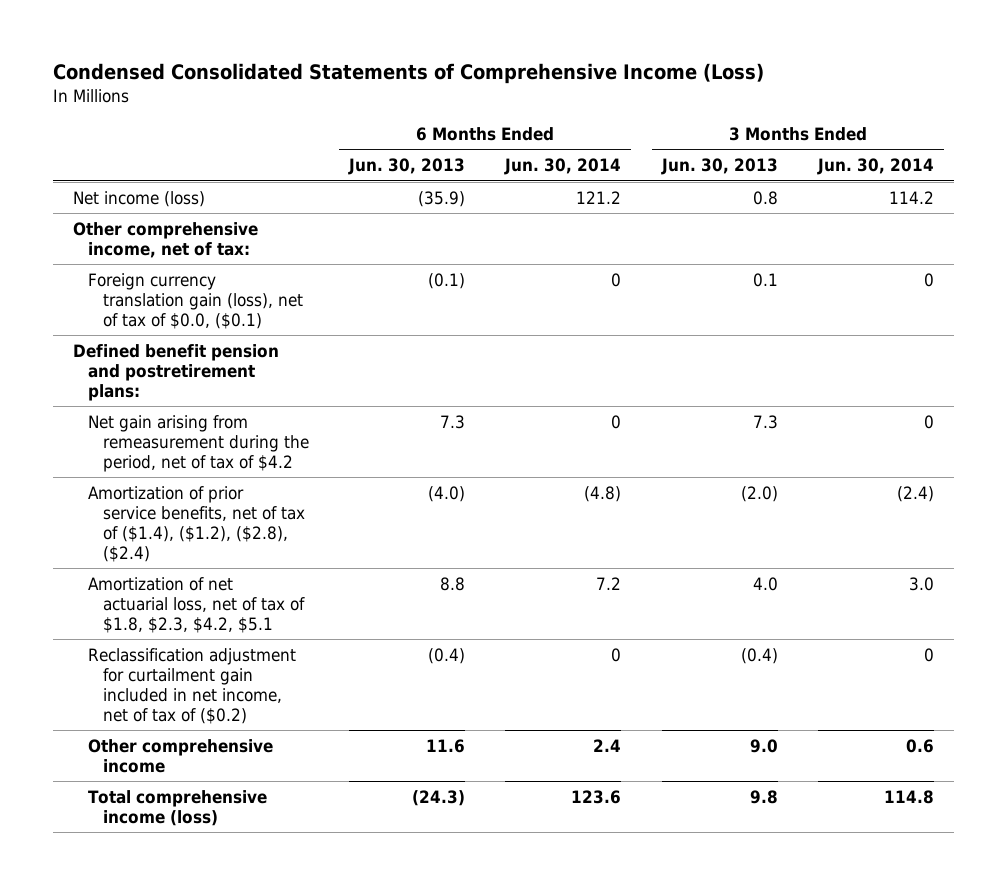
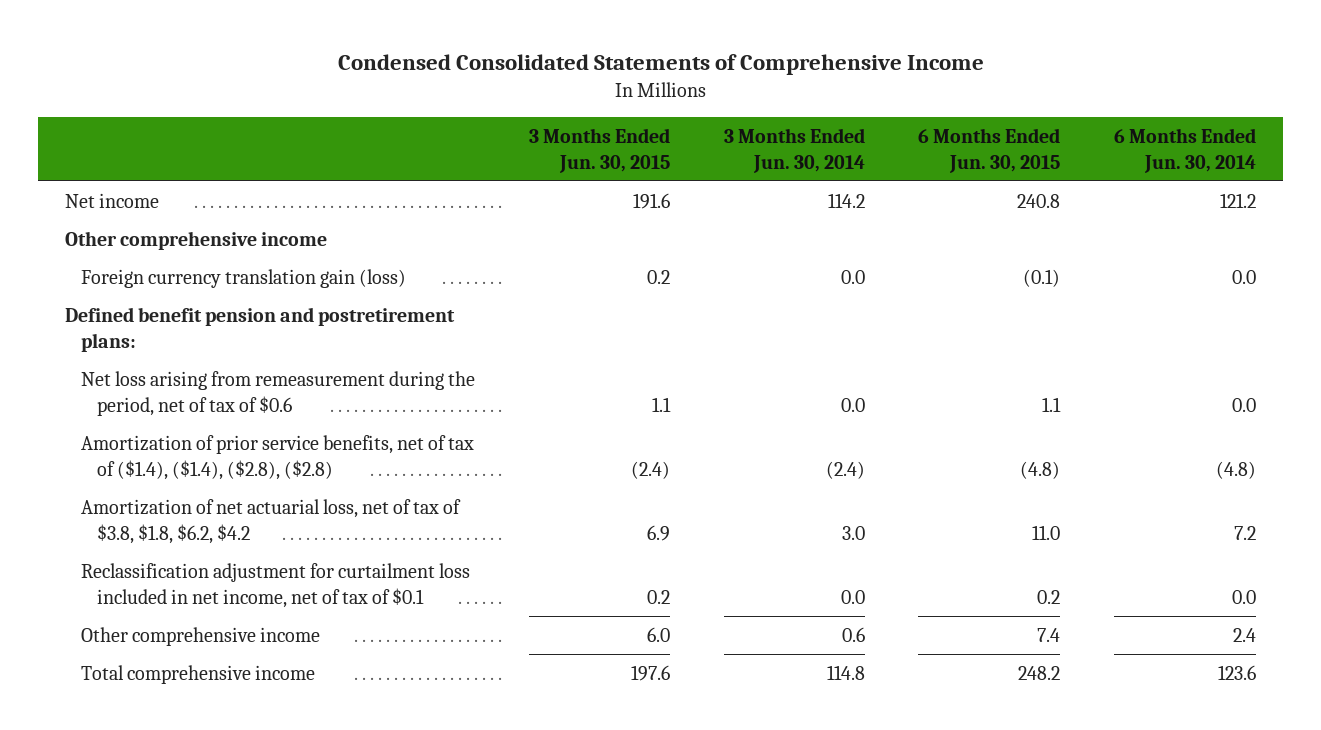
[53,63,765,85] Condensed Consolidated Statements of Comprehensive Income (Loss) -> [337,53,984,75] Condensed Consolidated Statements of Comprehensive Income
[348,158,466,176] Jun. 30, 2013 -> none
[660,158,778,176] Jun. 30, 2013 -> none
none -> [529,127,671,173] 3 Months Ended Jun. 30, 2015
none -> [918,127,1061,173] 6 Months Ended Jun. 30, 2015
[73,190,206,207] Net income (loss) -> [65,192,160,208] Net income
[73,221,259,258] Other comprehensive income, net of tax: -> [65,230,328,250] Other comprehensive income
[88,272,303,329] Foreign currency translation gain (loss), net of tax of $0.0, ($0.1) -> [81,268,407,288] Foreign currency translation gain (loss)
[611,272,622,287] 0 -> [1232,269,1257,284] 0.0
[923,272,934,287] 0 -> [840,269,865,284] 0.0
[88,414,309,472] Net gain arising from remeasurement during the period, net of tax of $4.2 -> [81,370,476,416] Net loss arising from remeasurement during the period, net of tax of $0.6
[611,414,622,429] 0 -> [1232,397,1257,412] 0.0
[923,414,934,429] 0 -> [840,397,865,412] 0.0
[88,485,305,563] Amortization of prior service benefits, net of tax of ($1.4), ($1.2), ($2.8), ($2.4) -> [81,434,475,480] Amortization of prior service benefits, net of tax of ($1.4), ($1.4), ($2.8), ($2.8)
[88,576,305,633] Amortization of net actuarial loss, net of tax of $1.8, $2.3, $4.2, $5.1 -> [81,498,462,544] Amortization of net actuarial loss, net of tax of $3.8, $1.8, $6.2, $4.2
[88,647,297,725] Reclassification adjustment for curtailment gain included in net income, net of tax of ($0.2) -> [81,562,471,608] Reclassification adjustment for curtailment loss included in net income, net of tax of $0.1
[611,647,622,662] 0 -> [1232,589,1257,604] 0.0
[923,647,934,662] 0 -> [840,589,865,604] 0.0
[88,789,268,826] Total comprehensive income (loss) -> [81,664,316,684] Total comprehensive income

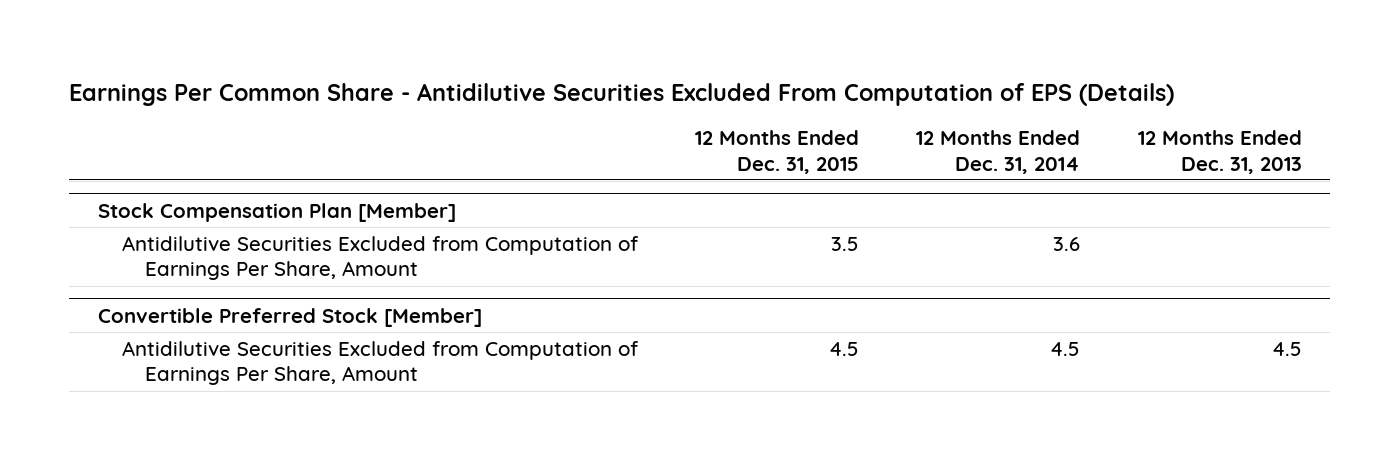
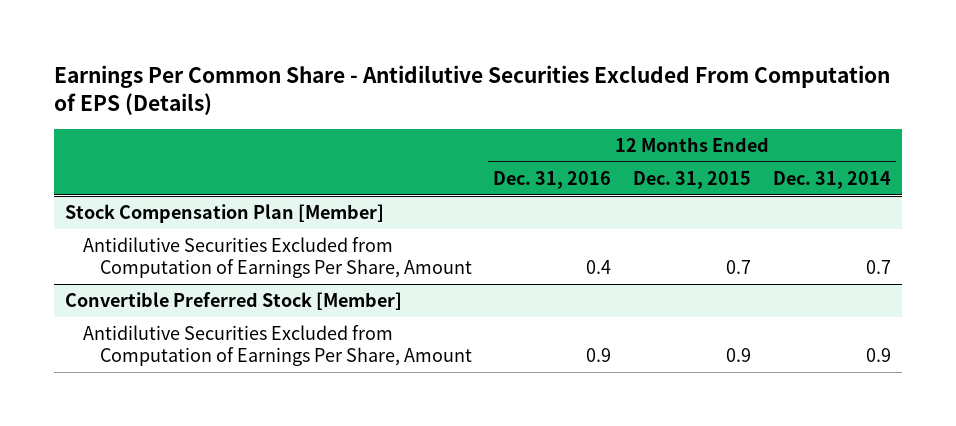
[1137,129,1302,174] 12 Months Ended Dec. 31, 2013 -> none
none -> [493,170,612,189] Dec. 31, 2016
[830,236,859,251] 3.5 -> [726,260,752,275] 0.7
[1053,236,1081,251] 3.6 -> [865,260,891,275] 0.7
[828,341,859,356] 4.5 -> [726,348,752,363] 0.9
[1050,341,1081,356] 4.5 -> [865,348,891,363] 0.9

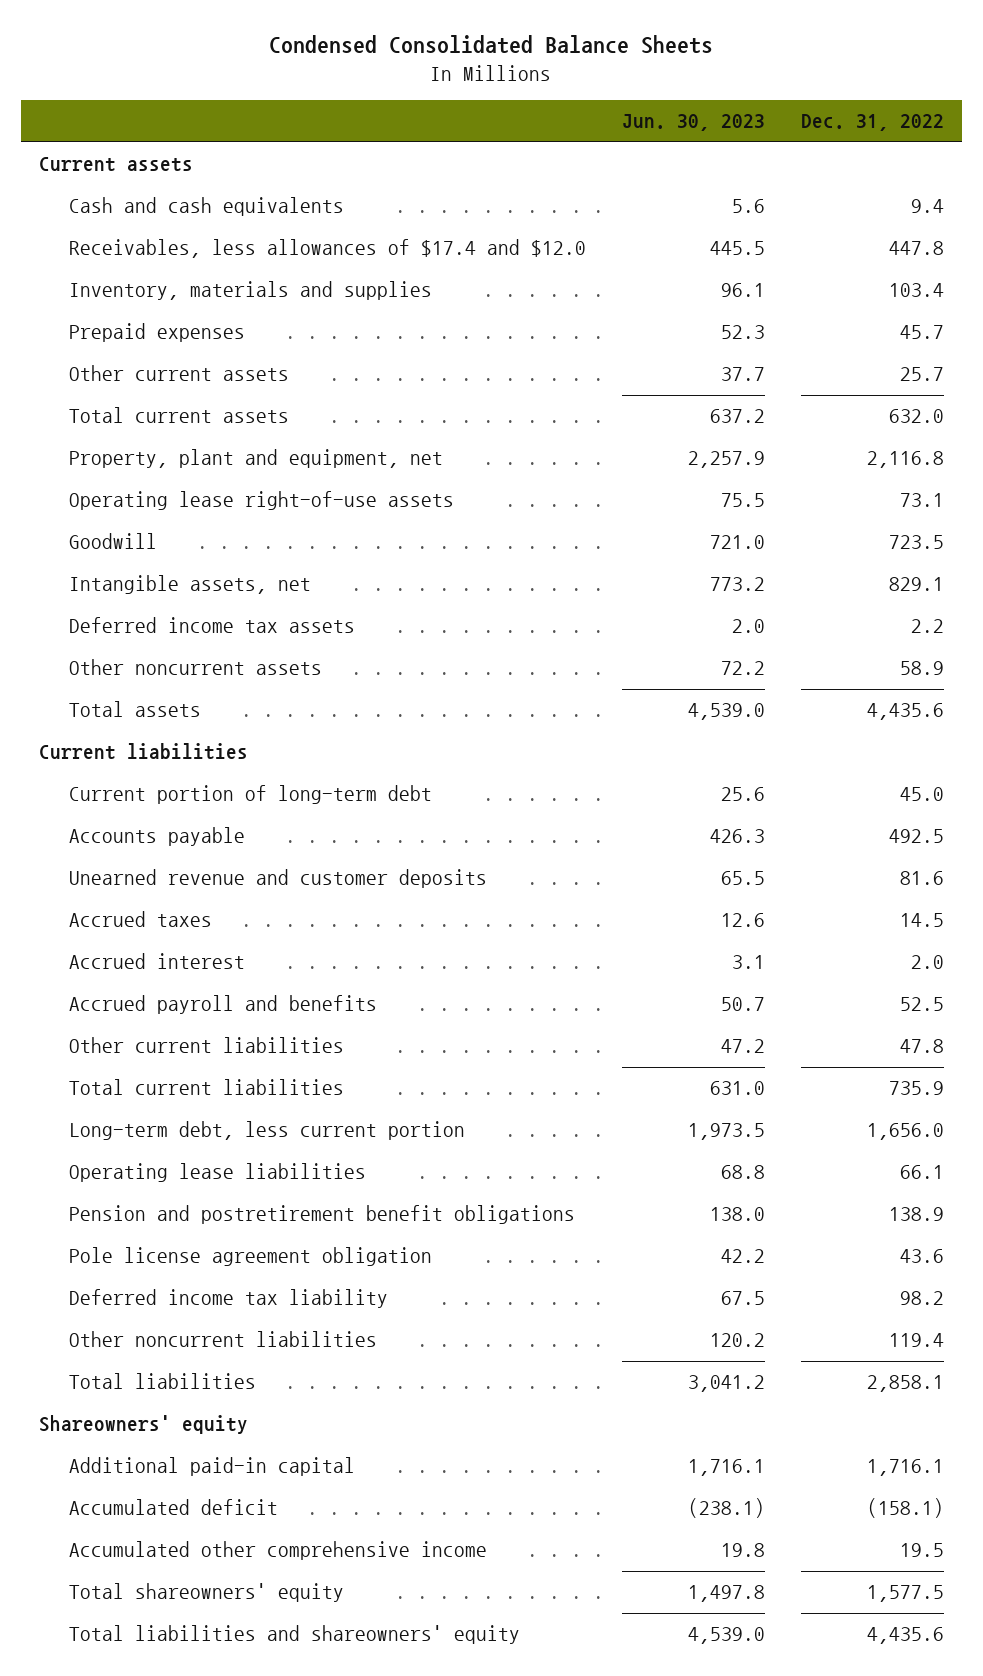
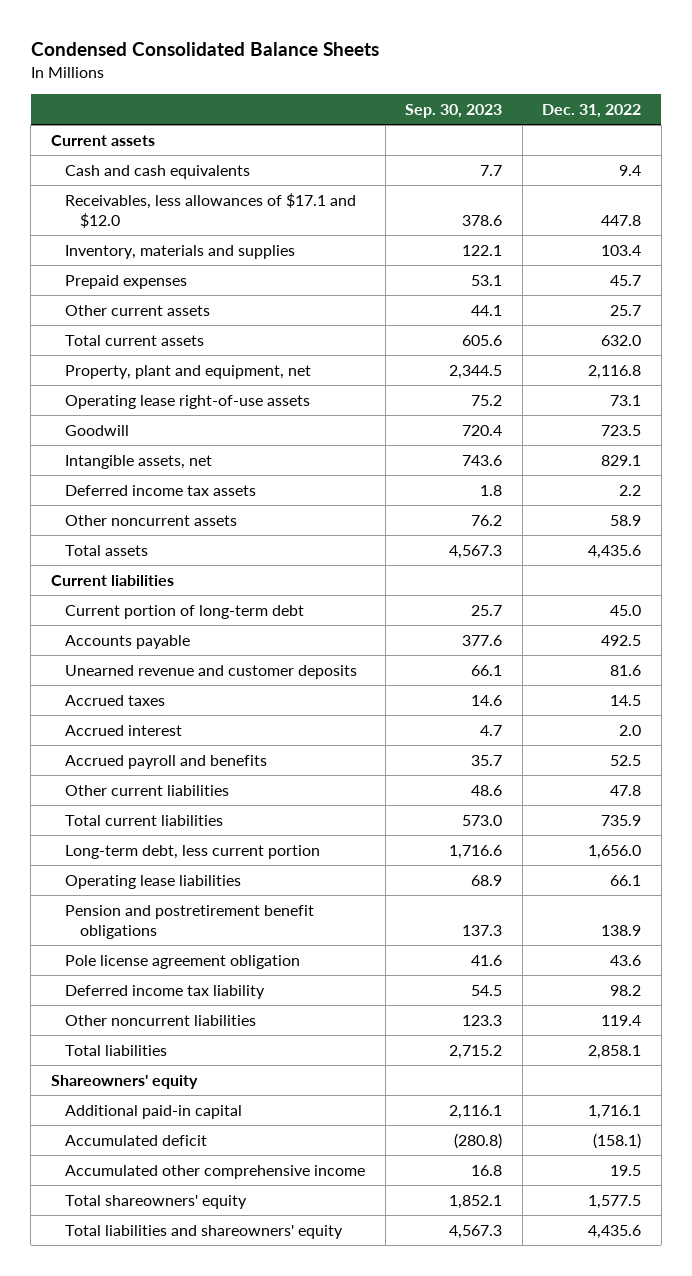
[621,114,765,132] Jun. 30, 2023 -> none
none -> [405,104,503,119] Sep. 30, 2023
[68,239,586,259] Receivables, less allowances of $17.4 and $12.0 -> [65,192,357,229] Receivables, less allowances of $17.1 and $12.0

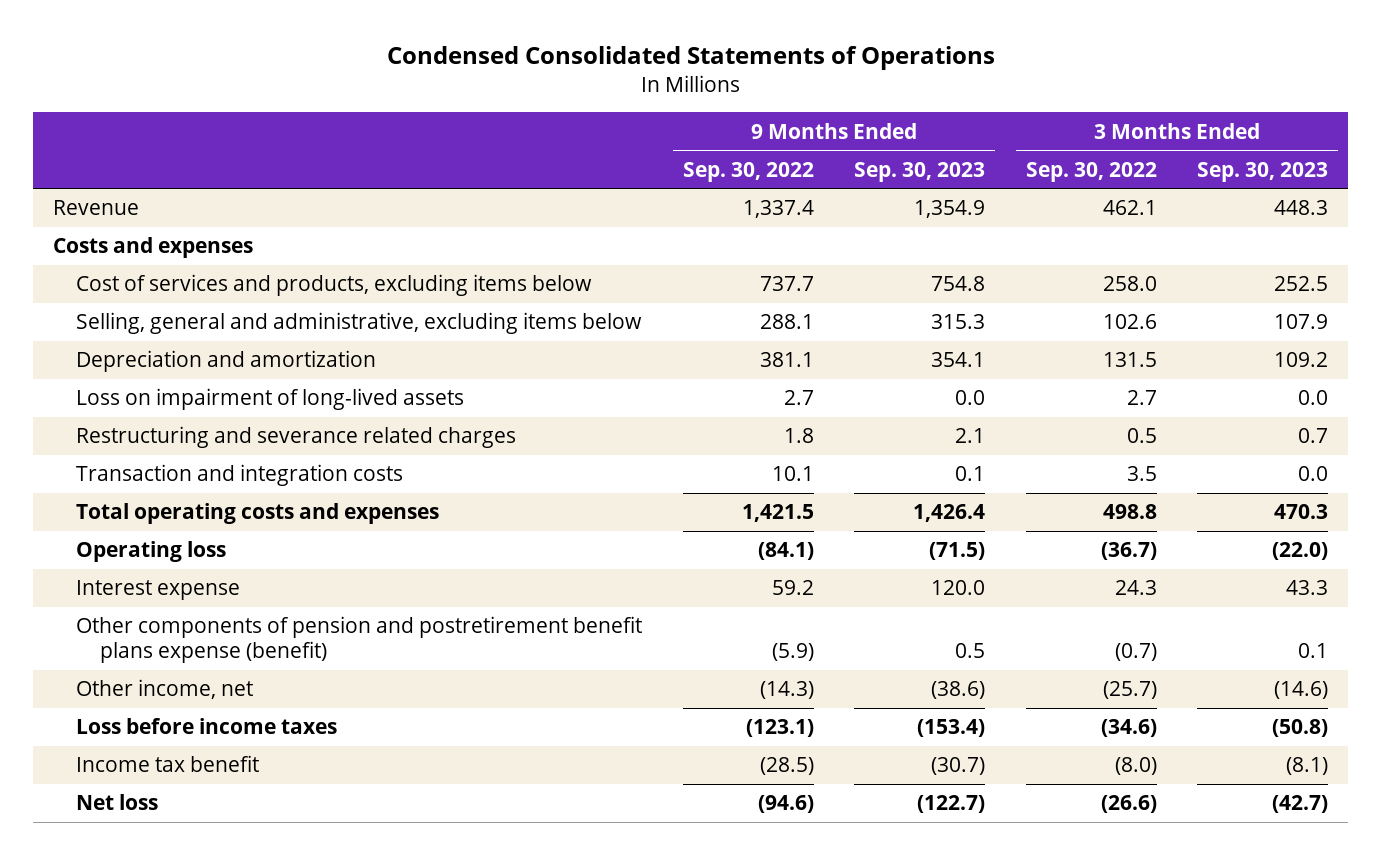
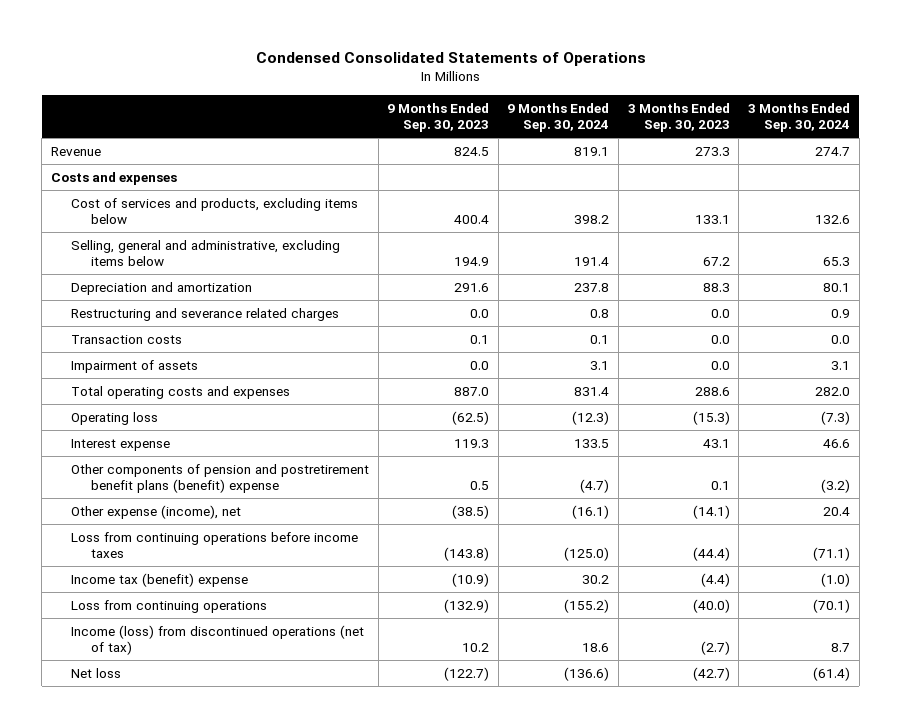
[682,161,814,182] Sep. 30, 2022 -> none
[1025,161,1157,182] Sep. 30, 2022 -> none
none -> [507,102,610,133] 9 Months Ended Sep. 30, 2024
none -> [748,102,851,133] 3 Months Ended Sep. 30, 2024
[914,200,986,219] 1,354.9 -> [454,146,490,156] 824.5
[1274,200,1329,216] 448.3 -> [694,146,730,156] 273.3
[76,388,465,411] Loss on impairment of long-lived assets -> none
[931,276,986,292] 754.8 -> [454,215,490,225] 400.4
[1274,276,1329,292] 252.5 -> [694,215,730,225] 133.1
[931,314,986,330] 315.3 -> [454,257,490,267] 194.9
[1274,314,1329,330] 107.9 -> [702,257,730,267] 67.2
[931,352,986,368] 354.1 -> [454,282,490,292] 291.6
[1274,352,1329,368] 109.2 -> [702,282,730,292] 88.3
[955,428,986,444] 2.1 -> [470,308,490,318] 0.0
[1298,428,1329,444] 0.7 -> [710,308,730,318] 0.0
[76,464,404,487] Transaction and integration costs -> [70,334,182,344] Transaction costs
none -> [70,359,198,373] Impairment of assets
[913,504,986,523] 1,426.4 -> [454,386,490,396] 887.0
[1274,504,1329,520] 470.3 -> [694,386,730,396] 288.6
[929,542,986,561] (71.5) -> [452,410,490,425] (62.5)
[1272,542,1329,561] (22.0) -> [692,410,730,425] (15.3)
[931,580,986,596] 120.0 -> [454,438,490,448] 119.3
[1286,580,1329,596] 43.3 -> [702,438,730,448] 43.1
[76,616,643,664] Other components of pension and postretirement benefit plans expense (benefit) -> [70,463,369,494] Other components of pension and postretirement benefit plans (benefit) expense
[76,679,254,700] Other income, net -> [70,504,241,519] Other expense (income), net
[931,681,986,700] (38.6) -> [452,504,490,519] (38.5)
[1274,681,1329,700] (14.6) -> [692,504,730,519] (14.1)
[76,718,338,735] Loss before income taxes -> [70,531,358,559] Loss from continuing operations before income taxes
[917,719,986,738] (153.4) -> [444,547,490,562] (143.8)
[1272,719,1329,738] (50.8) -> [692,547,730,562] (44.4)
[76,755,260,773] Income tax benefit -> [70,572,248,587] Income tax (benefit) expense
[931,757,986,776] (30.7) -> [452,572,490,587] (10.9)
[1286,757,1329,776] (8.1) -> [700,572,730,587] (4.4)
none -> [70,599,267,613] Loss from continuing operations
none -> [70,624,364,656] Income (loss) from discontinued operations (net of tax)

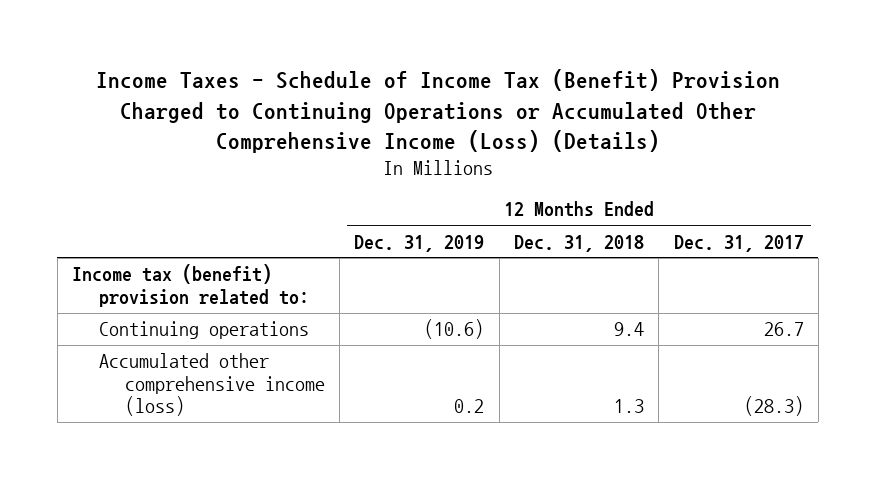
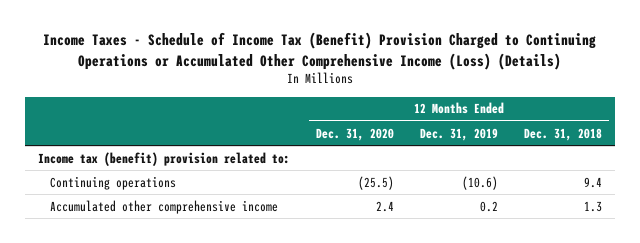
[673,234,804,252] Dec. 31, 2017 -> none
none -> [315,127,394,141] Dec. 31, 2020
[98,353,325,417] Accumulated other comprehensive income (loss) -> [50,199,279,214] Accumulated other comprehensive income

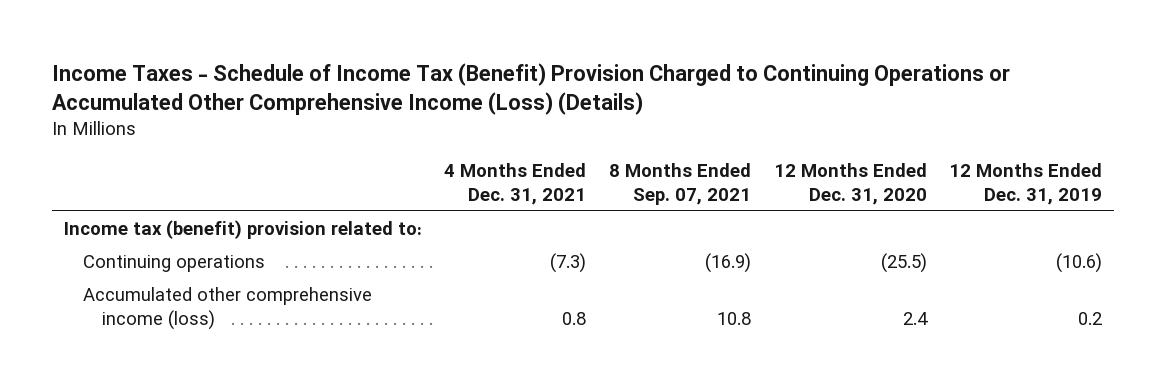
[524,127,603,141] Dec. 31, 2018 -> none
none -> [444,162,587,205] 4 Months Ended Dec. 31, 2021
none -> [608,162,751,205] 8 Months Ended Sep. 07, 2021
[50,199,279,214] Accumulated other comprehensive income -> [82,287,372,331] Accumulated other comprehensive income (loss)

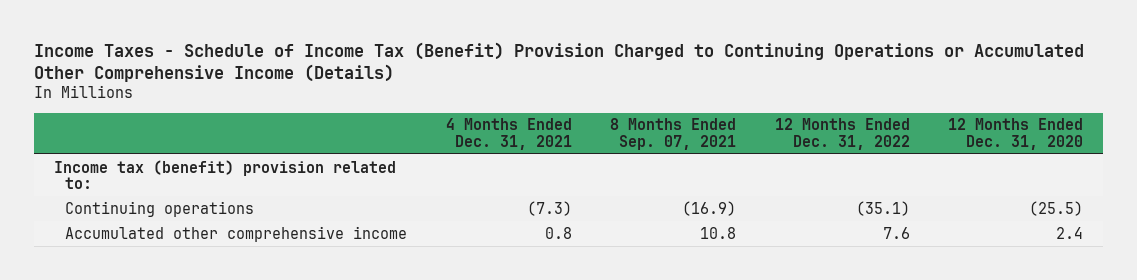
[52,63,1011,116] Income Taxes - Schedule of Income Tax (Benefit) Provision Charged to Continuing Operations or Accumulated Other Comprehensive Income (Loss) (Details) -> [34,41,1085,82] Income Taxes - Schedule of Income Tax (Benefit) Provision Charged to Continuing Operations or Accumulated Other Comprehensive Income (Details)
[949,162,1103,205] 12 Months Ended Dec. 31, 2019 -> none
none -> [774,118,910,150] 12 Months Ended Dec. 31, 2022
[82,287,372,331] Accumulated other comprehensive income (loss) -> [65,225,408,242] Accumulated other comprehensive income

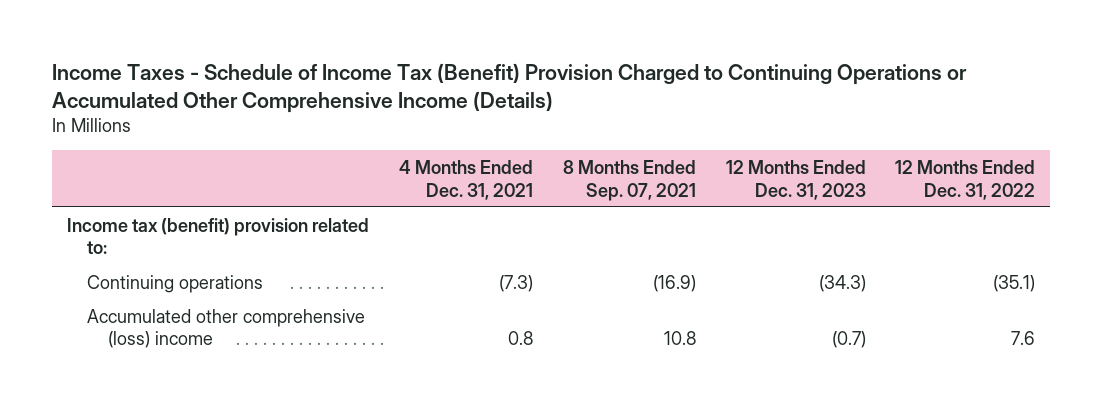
[948,118,1084,150] 12 Months Ended Dec. 31, 2020 -> none
none -> [725,159,866,200] 12 Months Ended Dec. 31, 2023
[65,225,408,242] Accumulated other comprehensive income -> [87,308,366,349] Accumulated other comprehensive (loss) income

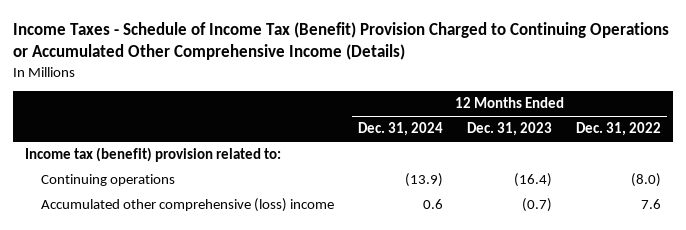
[398,159,533,200] 4 Months Ended Dec. 31, 2021 -> none
[562,159,696,201] 8 Months Ended Sep. 07, 2021 -> none
none -> [358,122,444,137] Dec. 31, 2024
[818,274,866,292] (34.3) -> [514,173,553,188] (16.4)
[993,274,1036,292] (35.1) -> [631,173,662,188] (8.0)

